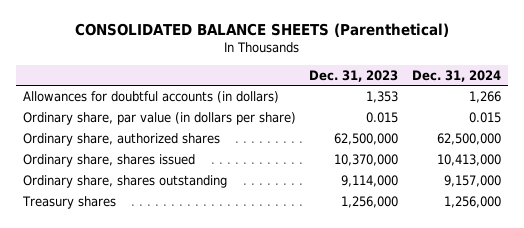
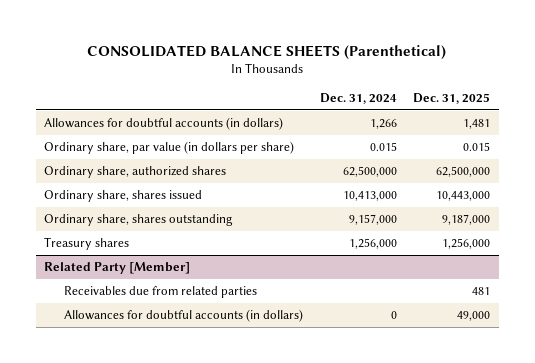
[309,69,399,82] Dec. 31, 2023 -> none
none -> [413,92,491,104] Dec. 31, 2025
none -> [44,262,191,275] Related Party [Member]
none -> [63,286,257,299] Receivables due from related parties
none -> [63,309,303,323] Allowances for doubtful accounts (in dollars)

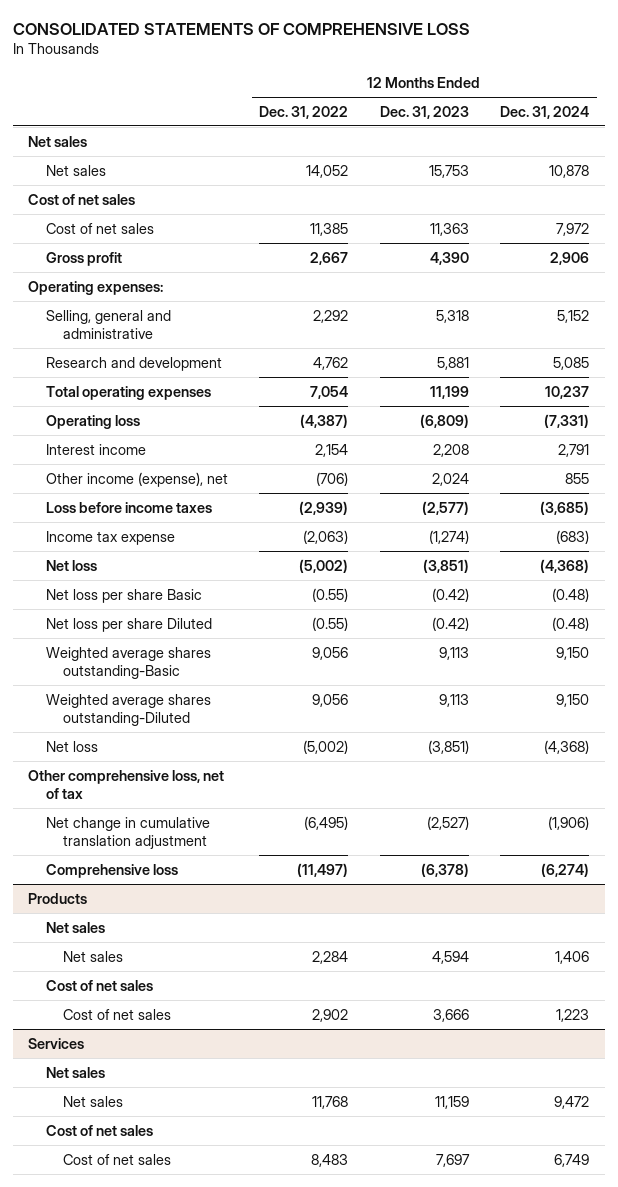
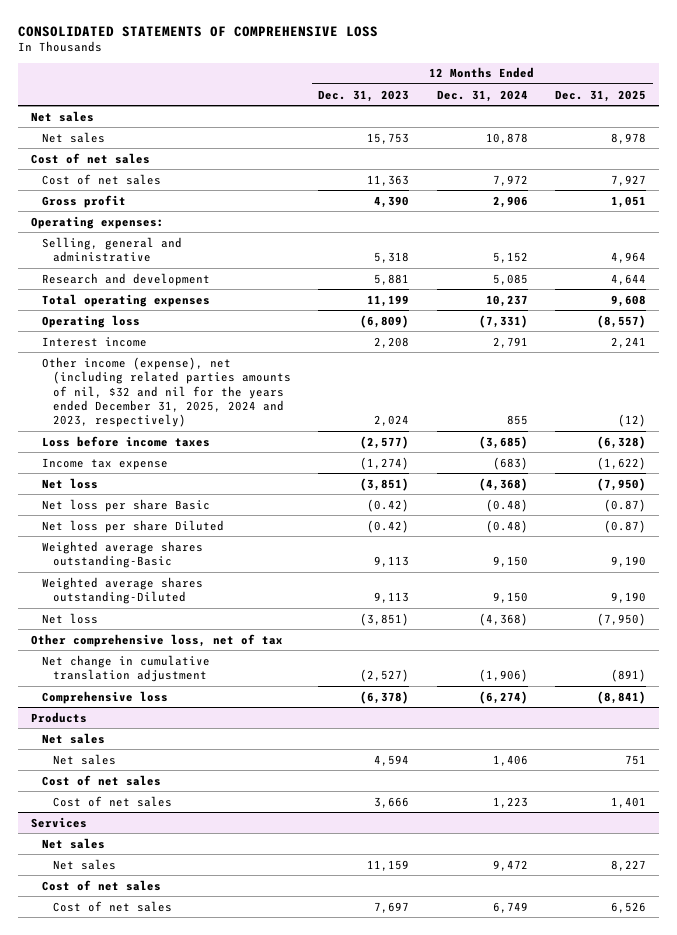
[259,105,349,119] Dec. 31, 2022 -> none
none -> [554,89,646,102] Dec. 31, 2025
[45,471,228,487] Other income (expense), net -> [42,356,292,428] Other income (expense), net (including related parties amounts of nil, $32 and nil for the years ended December 31, 2025, 2024 and 2023, respectively)

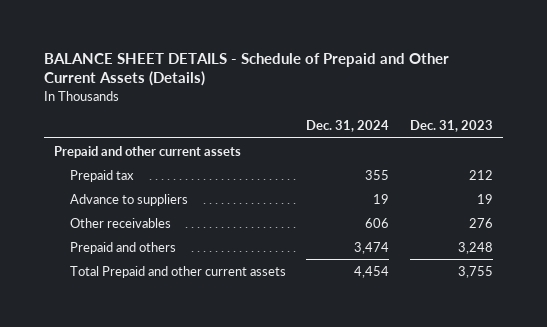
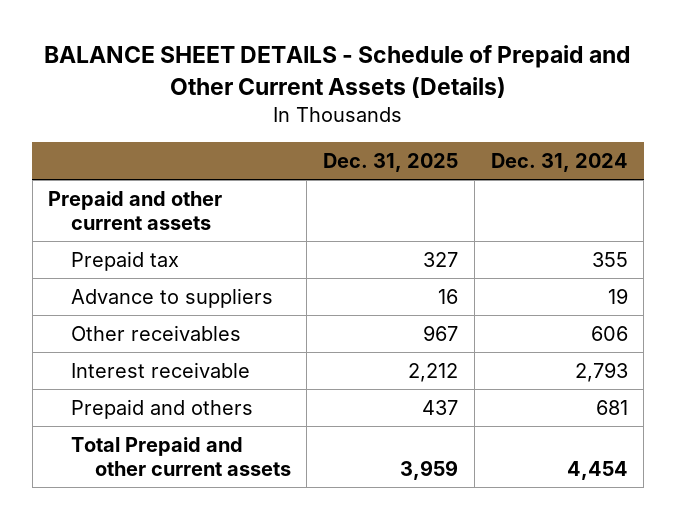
[410,120,494,133] Dec. 31, 2023 -> none
none -> [323,152,459,172] Dec. 31, 2025
none -> [71,361,251,378] Interest receivable
[354,241,390,254] 3,474 -> [595,399,628,415] 681

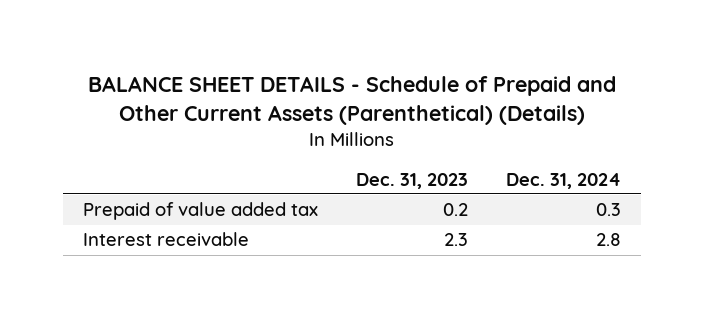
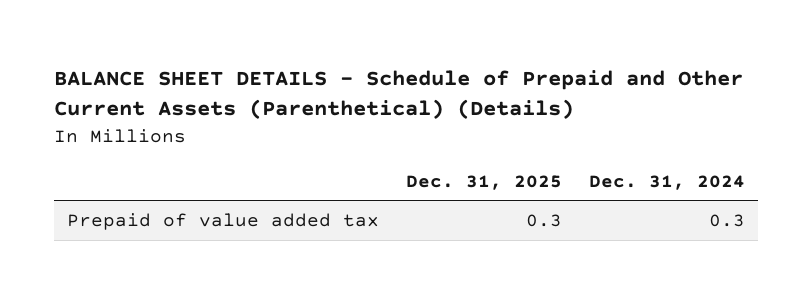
[355,172,468,189] Dec. 31, 2023 -> none
none -> [405,174,562,190] Dec. 31, 2025
[82,232,249,247] Interest receivable -> none

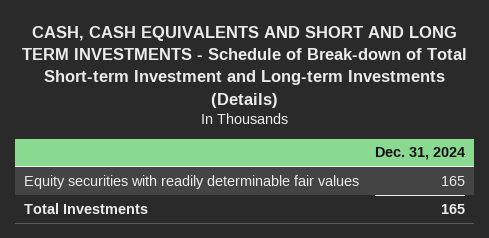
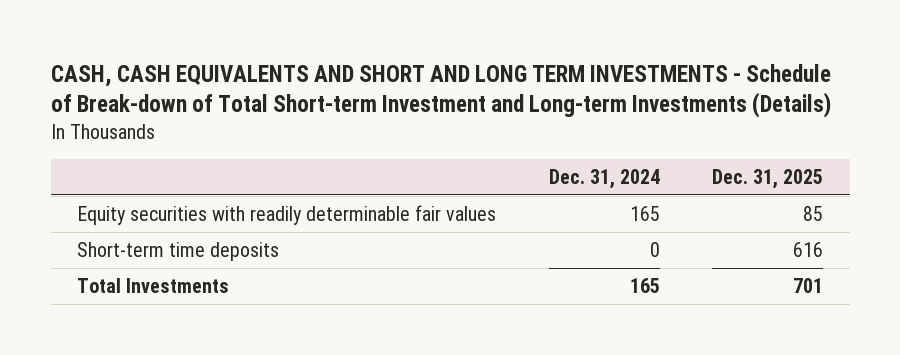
none -> [712,169,824,190] Dec. 31, 2025
none -> [76,241,279,261] Short-term time deposits

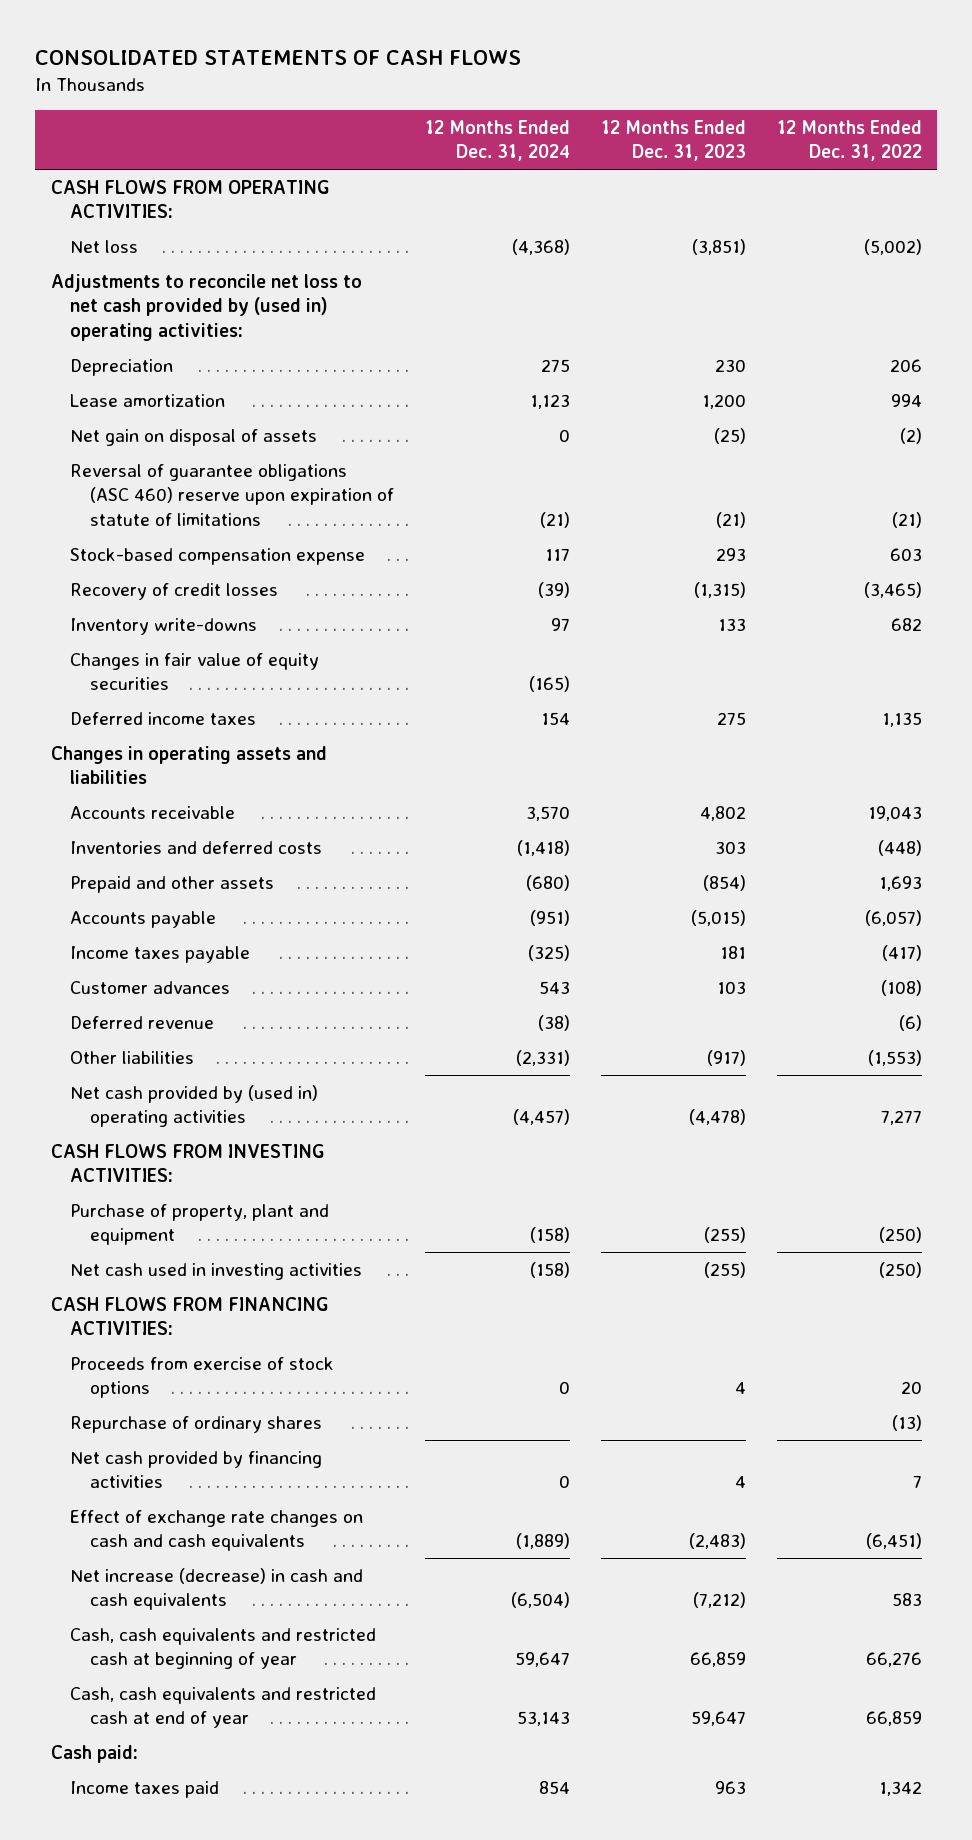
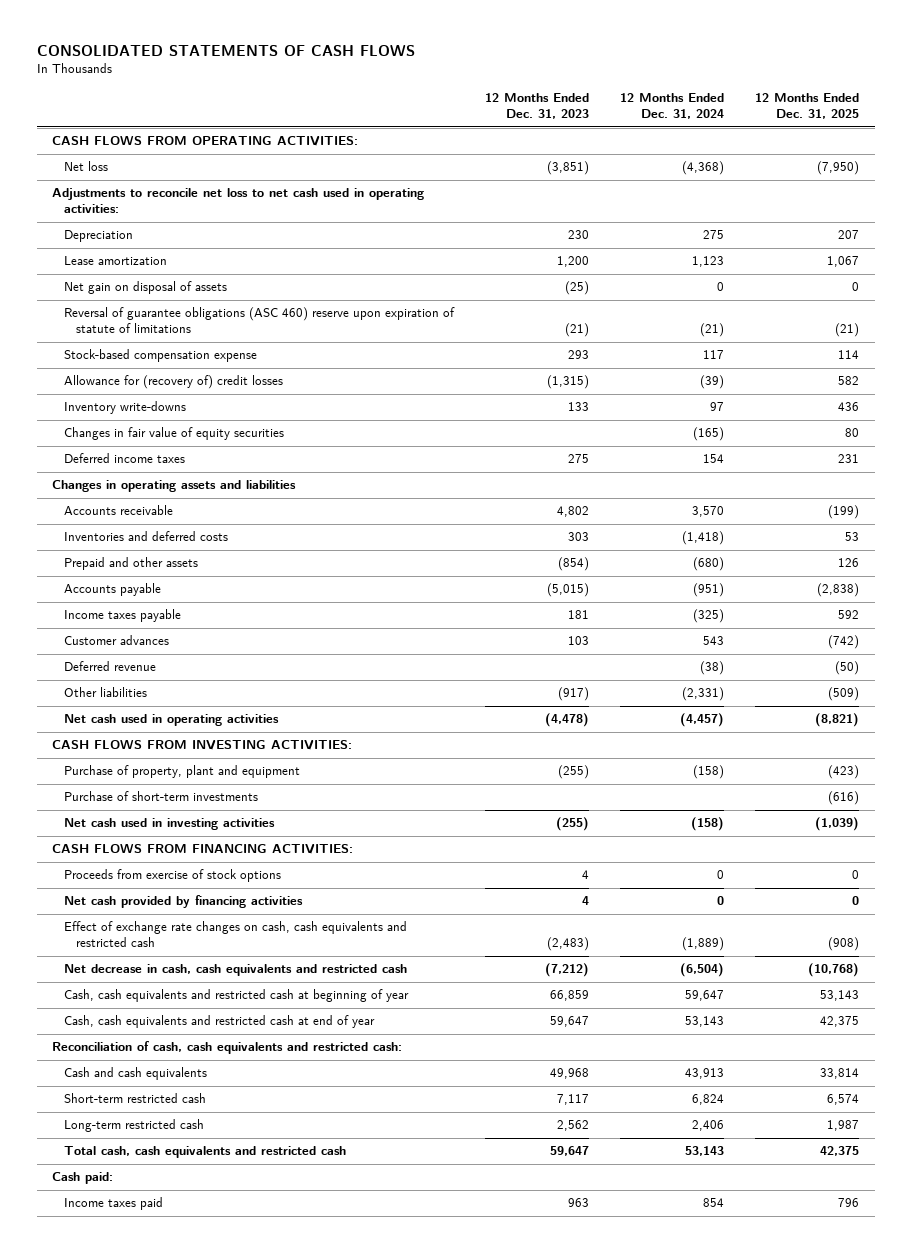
[776,119,922,162] 12 Months Ended Dec. 31, 2022 -> none
none -> [755,93,860,120] 12 Months Ended Dec. 31, 2025
[50,273,362,341] Adjustments to reconcile net loss to net cash provided by (used in) operating activities: -> [52,188,425,214] Adjustments to reconcile net loss to net cash used in operating activities:
[70,582,279,600] Recovery of credit losses -> [64,375,284,390] Allowance for (recovery of) credit losses
[70,1084,319,1128] Net cash provided by (used in) operating activities -> [64,714,280,727] Net cash used in operating activities
none -> [64,791,259,802] Purchase of short-term investments
[70,1415,323,1433] Repurchase of ordinary shares -> none
[70,1509,364,1552] Effect of exchange rate changes on cash and cash equivalents -> [64,921,408,948] Effect of exchange rate changes on cash, cash equivalents and restricted cash
[70,1567,364,1611] Net increase (decrease) in cash and cash equivalents -> [64,964,408,977] Net decrease in cash, cash equivalents and restricted cash
none -> [52,1041,403,1055] Reconciliation of cash, cash equivalents and restricted cash:
none -> [64,1067,208,1081] Cash and cash equivalents
none -> [64,1093,207,1104] Short-term restricted cash
none -> [64,1119,205,1133] Long-term restricted cash
none -> [64,1146,347,1159] Total cash, cash equivalents and restricted cash

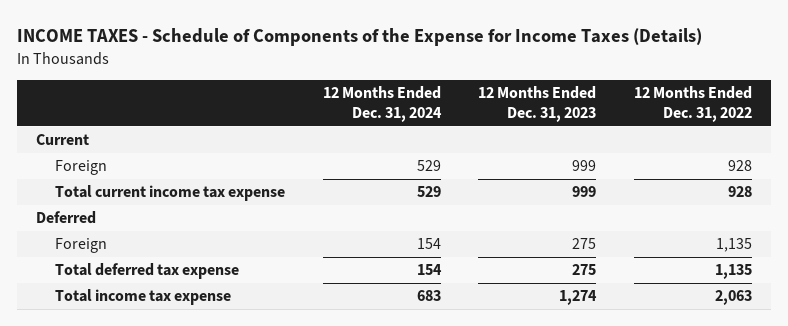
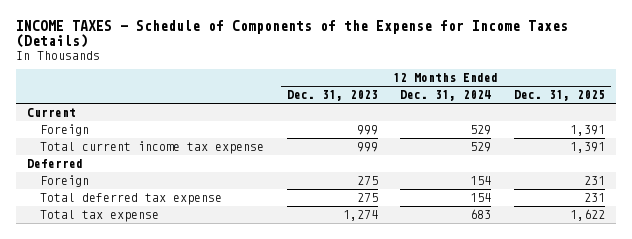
[634,86,753,123] 12 Months Ended Dec. 31, 2022 -> none
none -> [514,90,606,102] Dec. 31, 2025
[55,289,232,306] Total income tax expense -> [40,209,160,222] Total tax expense

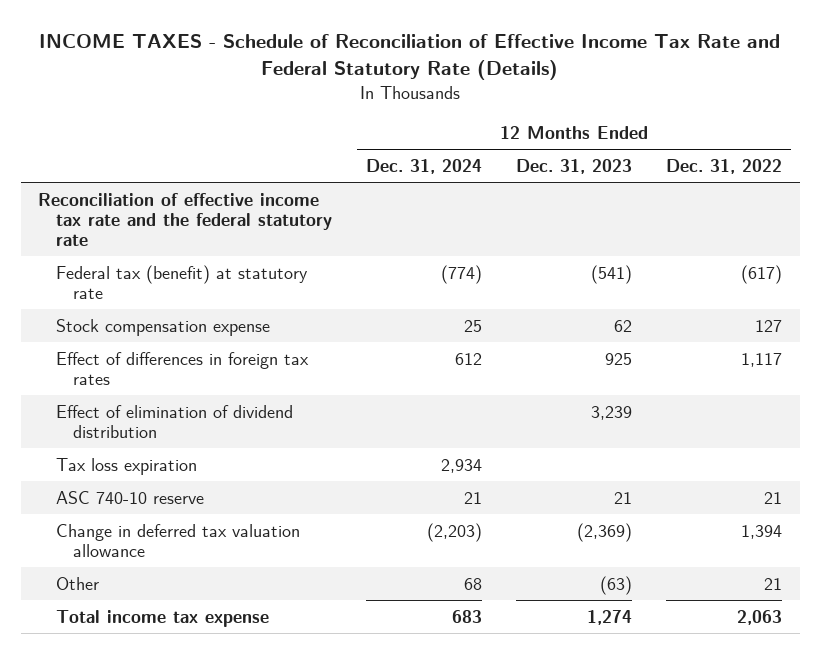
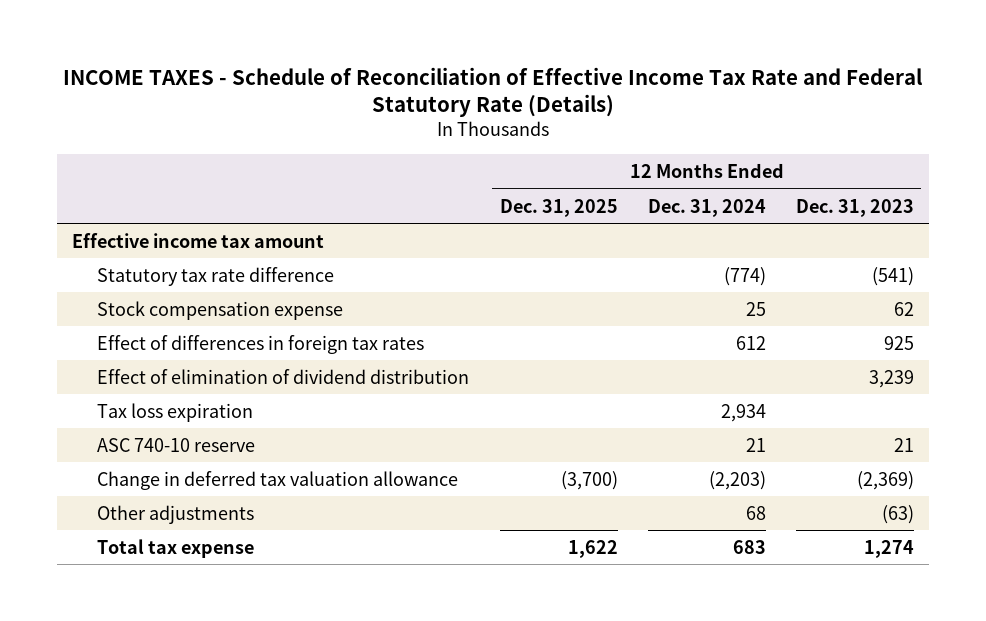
[666,159,783,175] Dec. 31, 2022 -> none
none -> [499,198,618,217] Dec. 31, 2025
[38,192,332,246] Reconciliation of effective income tax rate and the federal statutory rate -> none
none -> [71,232,324,248] Effective income tax amount
[55,264,308,299] Federal tax (benefit) at statutory rate -> [97,266,335,286] Statutory tax rate difference
[55,576,99,590] Other -> [97,504,255,524] Other adjustments
[55,609,269,627] Total income tax expense -> [97,538,255,558] Total tax expense

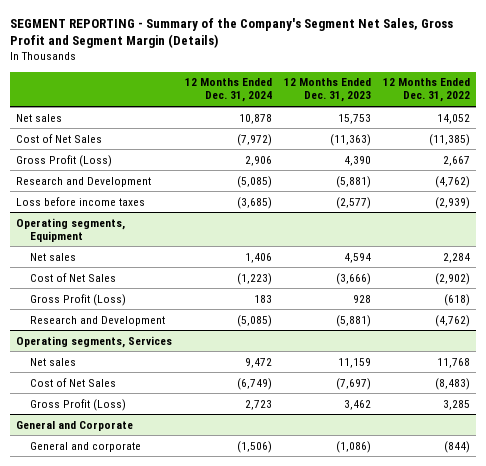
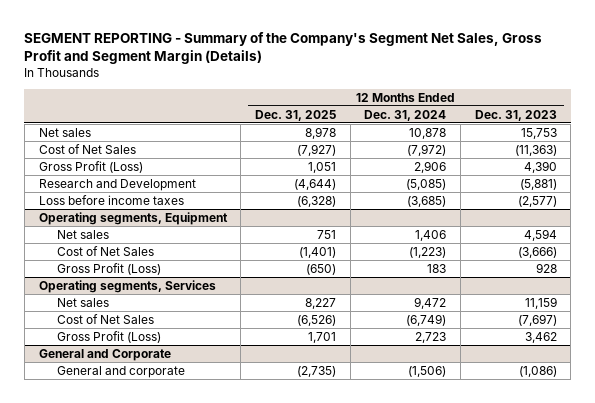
[382,78,470,103] 12 Months Ended Dec. 31, 2022 -> none
none -> [254,109,336,121] Dec. 31, 2025
[29,315,165,326] Research and Development -> none

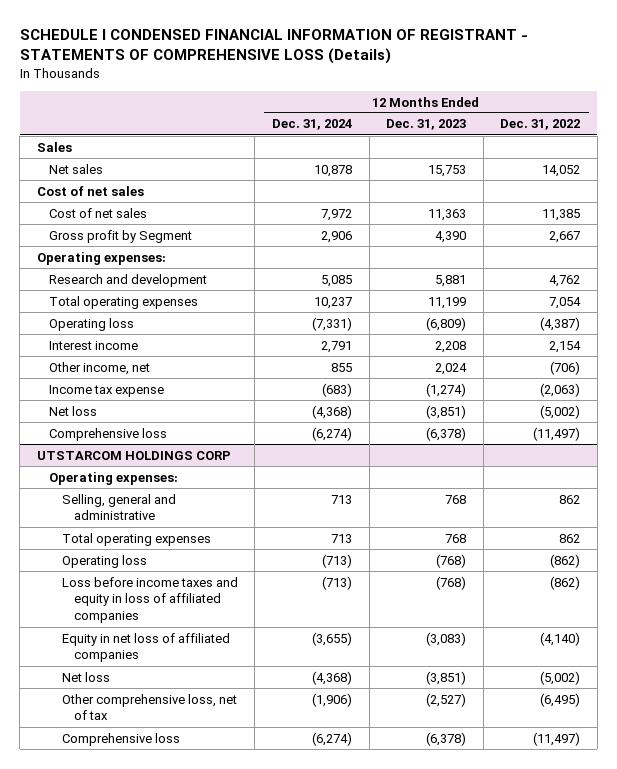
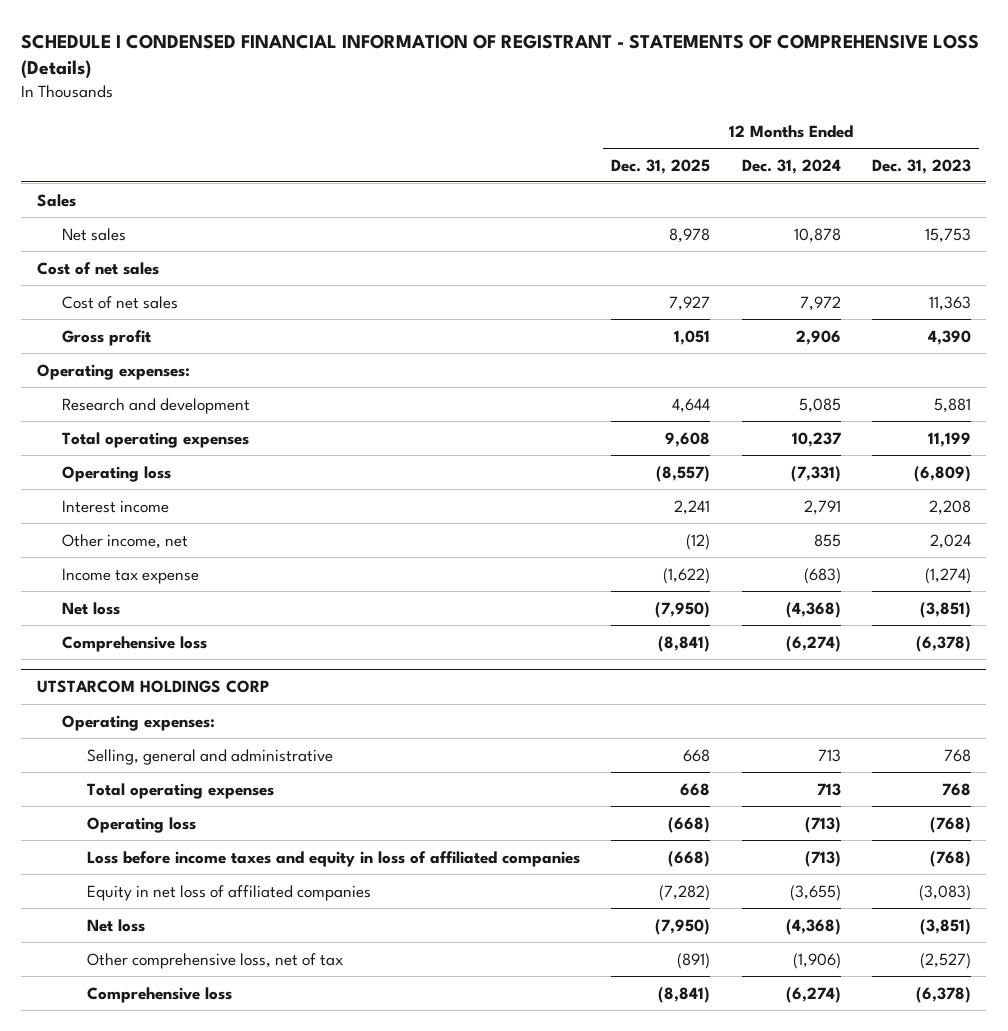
[500,119,581,131] Dec. 31, 2022 -> none
none -> [611,158,711,174] Dec. 31, 2025
[49,229,193,243] Gross profit by Segment -> [61,329,151,346] Gross profit

